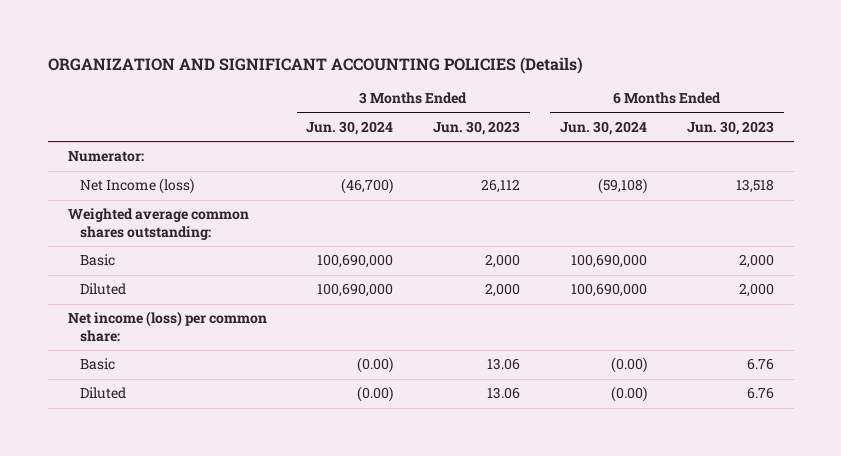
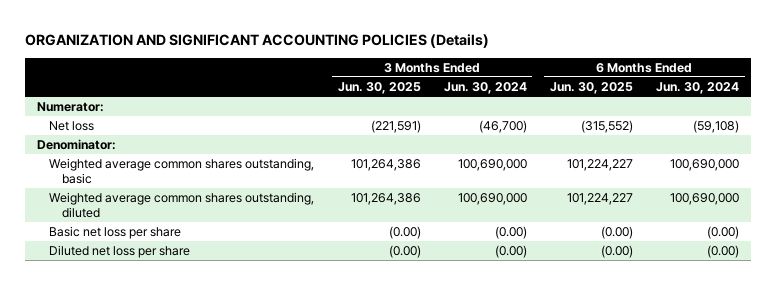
[433,120,521,135] Jun. 30, 2023 -> none
[686,120,774,135] Jun. 30, 2023 -> none
none -> [337,82,421,95] Jun. 30, 2025
none -> [549,82,633,95] Jun. 30, 2025
[67,208,249,241] Weighted average common shares outstanding: -> none
[67,311,267,343] Net income (loss) per common share: -> none
[79,178,194,195] Net Income (loss) -> [49,121,95,132] Net loss
none -> [36,139,116,151] Denominator:
[79,254,115,267] Basic -> [49,158,315,184] Weighted average common shares outstanding, basic
[79,283,126,296] Diluted -> [49,192,315,218] Weighted average common shares outstanding, diluted
[79,358,115,371] Basic -> [49,226,182,240] Basic net loss per share
[79,387,126,400] Diluted -> [49,245,191,259] Diluted net loss per share

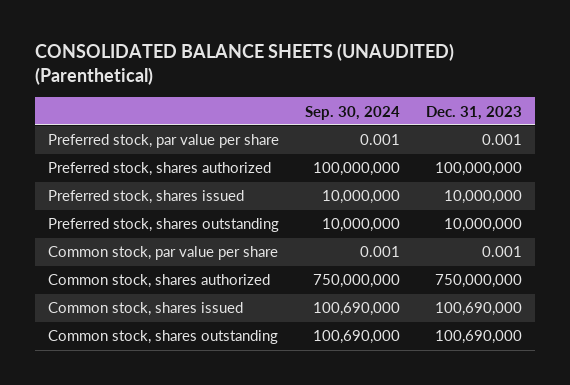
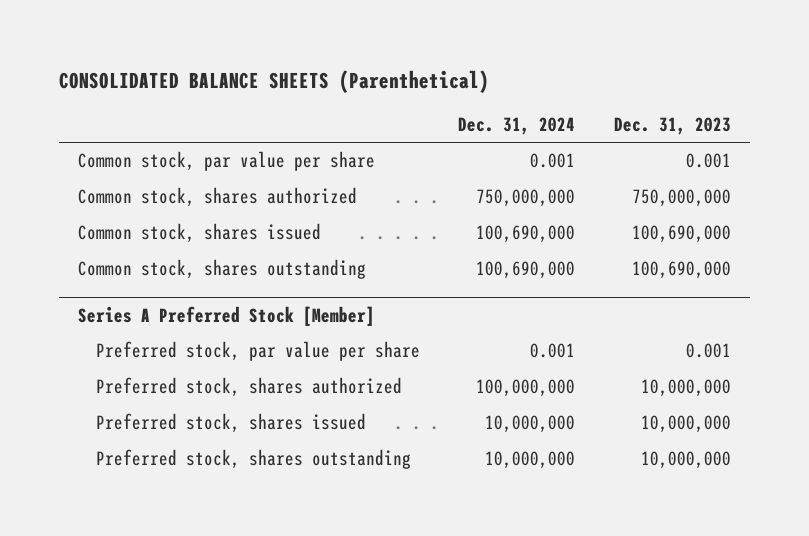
[34,43,454,85] CONSOLIDATED BALANCE SHEETS (UNAUDITED) (Parenthetical) -> [58,69,489,93] CONSOLIDATED BALANCE SHEETS (Parenthetical)
[304,105,400,120] Sep. 30, 2024 -> none
none -> [458,117,576,136] Dec. 31, 2024
[47,134,279,149] Preferred stock, par value per share -> none
[47,162,271,177] Preferred stock, shares authorized -> none
[47,190,244,205] Preferred stock, shares issued -> none
[47,218,279,233] Preferred stock, shares outstanding -> none
none -> [78,306,376,327] Series A Preferred Stock [Member]
none -> [95,341,420,362] Preferred stock, par value per share
none -> [95,377,402,398] Preferred stock, shares authorized
none -> [95,413,366,434] Preferred stock, shares issued
none -> [95,449,411,470] Preferred stock, shares outstanding

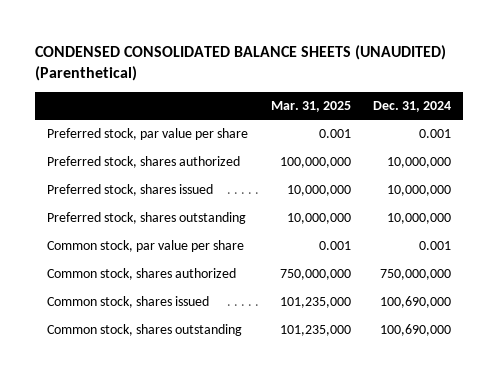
[58,69,489,93] CONSOLIDATED BALANCE SHEETS (Parenthetical) -> [35,44,447,81] CONDENSED CONSOLIDATED BALANCE SHEETS (UNAUDITED) (Parenthetical)
[613,117,731,136] Dec. 31, 2023 -> none
none -> [270,100,351,112] Mar. 31, 2025
none -> [46,128,248,141] Preferred stock, par value per share
none -> [46,156,240,169] Preferred stock, shares authorized
none -> [46,184,213,197] Preferred stock, shares issued
none -> [46,212,246,225] Preferred stock, shares outstanding
[78,306,376,327] Series A Preferred Stock [Member] -> none
[95,341,420,362] Preferred stock, par value per share -> none
[95,377,402,398] Preferred stock, shares authorized -> none
[95,413,366,434] Preferred stock, shares issued -> none
[95,449,411,470] Preferred stock, shares outstanding -> none

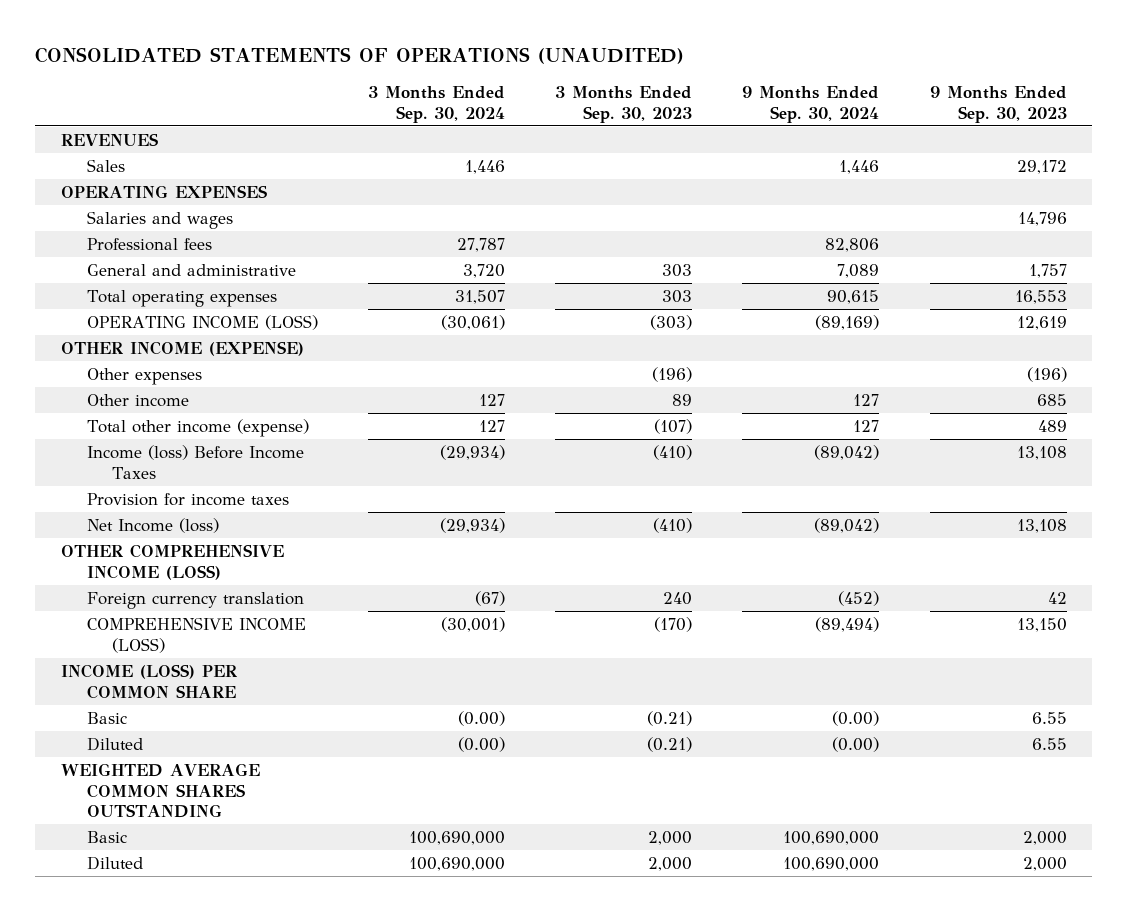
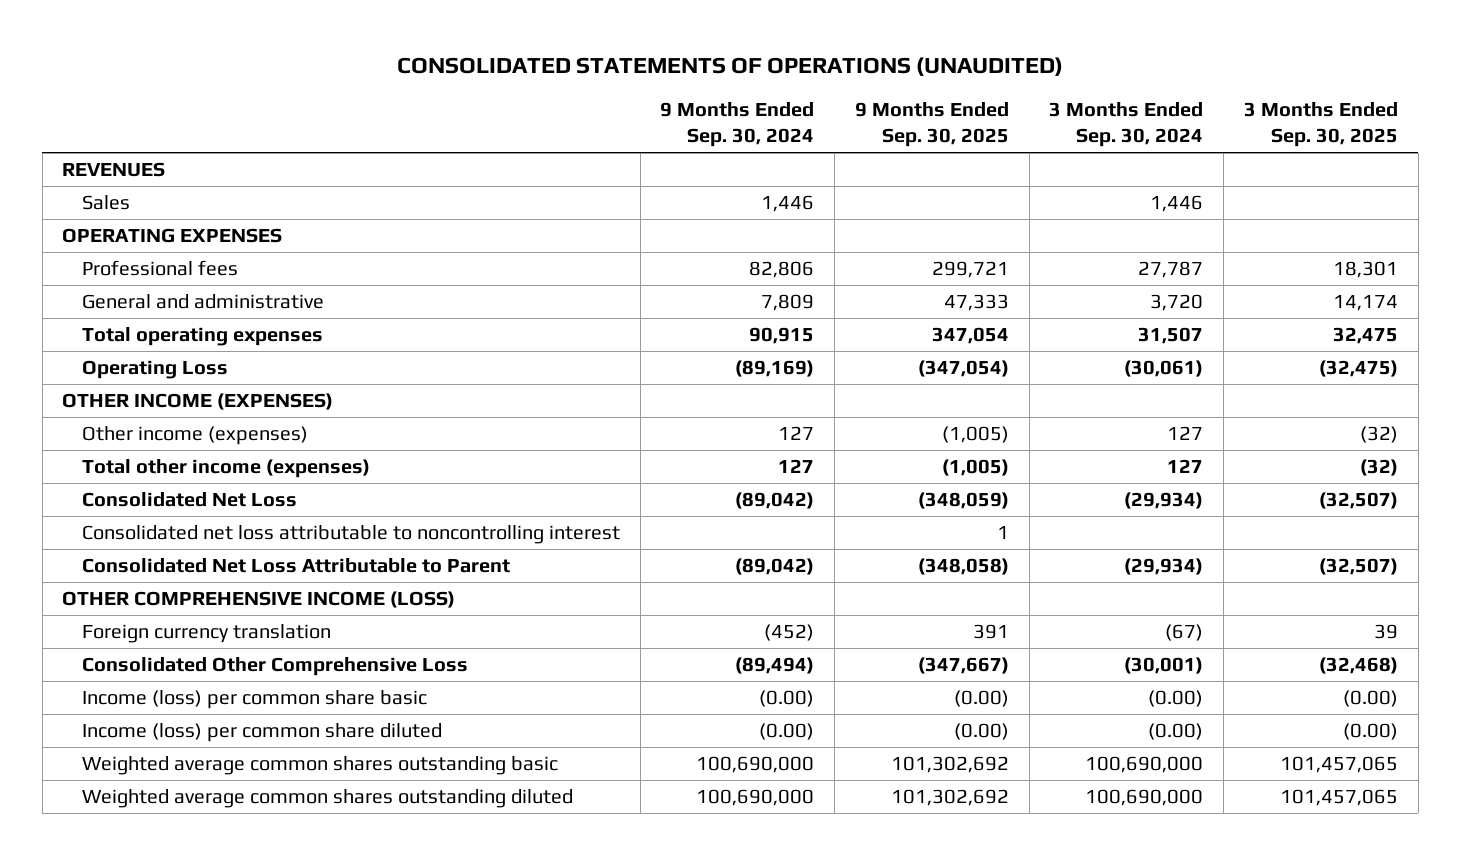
[555,86,693,123] 3 Months Ended Sep. 30, 2023 -> none
[929,86,1067,123] 9 Months Ended Sep. 30, 2023 -> none
none -> [854,102,1009,148] 9 Months Ended Sep. 30, 2025
none -> [1243,102,1398,148] 3 Months Ended Sep. 30, 2025
[86,211,233,230] Salaries and wages -> none
[86,368,202,386] Other expenses -> none
[86,493,289,507] Provision for income taxes -> none
[837,264,880,279] 7,089 -> [761,294,815,312] 7,809
[827,290,880,305] 90,615 -> [749,327,815,345] 90,915
[86,315,318,331] OPERATING INCOME (LOSS) -> [81,360,228,380] Operating Loss
[60,341,304,357] OTHER INCOME (EXPENSE) -> [62,393,334,411] OTHER INCOME (EXPENSES)
[86,394,189,408] Other income -> [81,426,308,446] Other income (expenses)
[86,419,309,438] Total other income (expense) -> [81,459,370,479] Total other income (expenses)
[86,445,304,479] Income (loss) Before Income Taxes -> [81,492,297,508] Consolidated Net Loss
none -> [81,525,620,545] Consolidated net loss attributable to noncontrolling interest
[86,518,219,534] Net Income (loss) -> [81,558,510,574] Consolidated Net Loss Attributable to Parent
[60,664,238,699] INCOME (LOSS) PER COMMON SHARE -> none
[60,763,260,819] WEIGHTED AVERAGE COMMON SHARES OUTSTANDING -> none
[86,617,306,653] COMPREHENSIVE INCOME (LOSS) -> [81,657,468,677] Consolidated Other Comprehensive Loss
[86,712,127,725] Basic -> [81,690,427,710] Income (loss) per common share basic
[86,737,143,752] Diluted -> [81,723,442,743] Income (loss) per common share diluted
[86,831,127,844] Basic -> [81,756,558,776] Weighted average common shares outstanding basic
[86,856,143,871] Diluted -> [81,789,573,809] Weighted average common shares outstanding diluted

